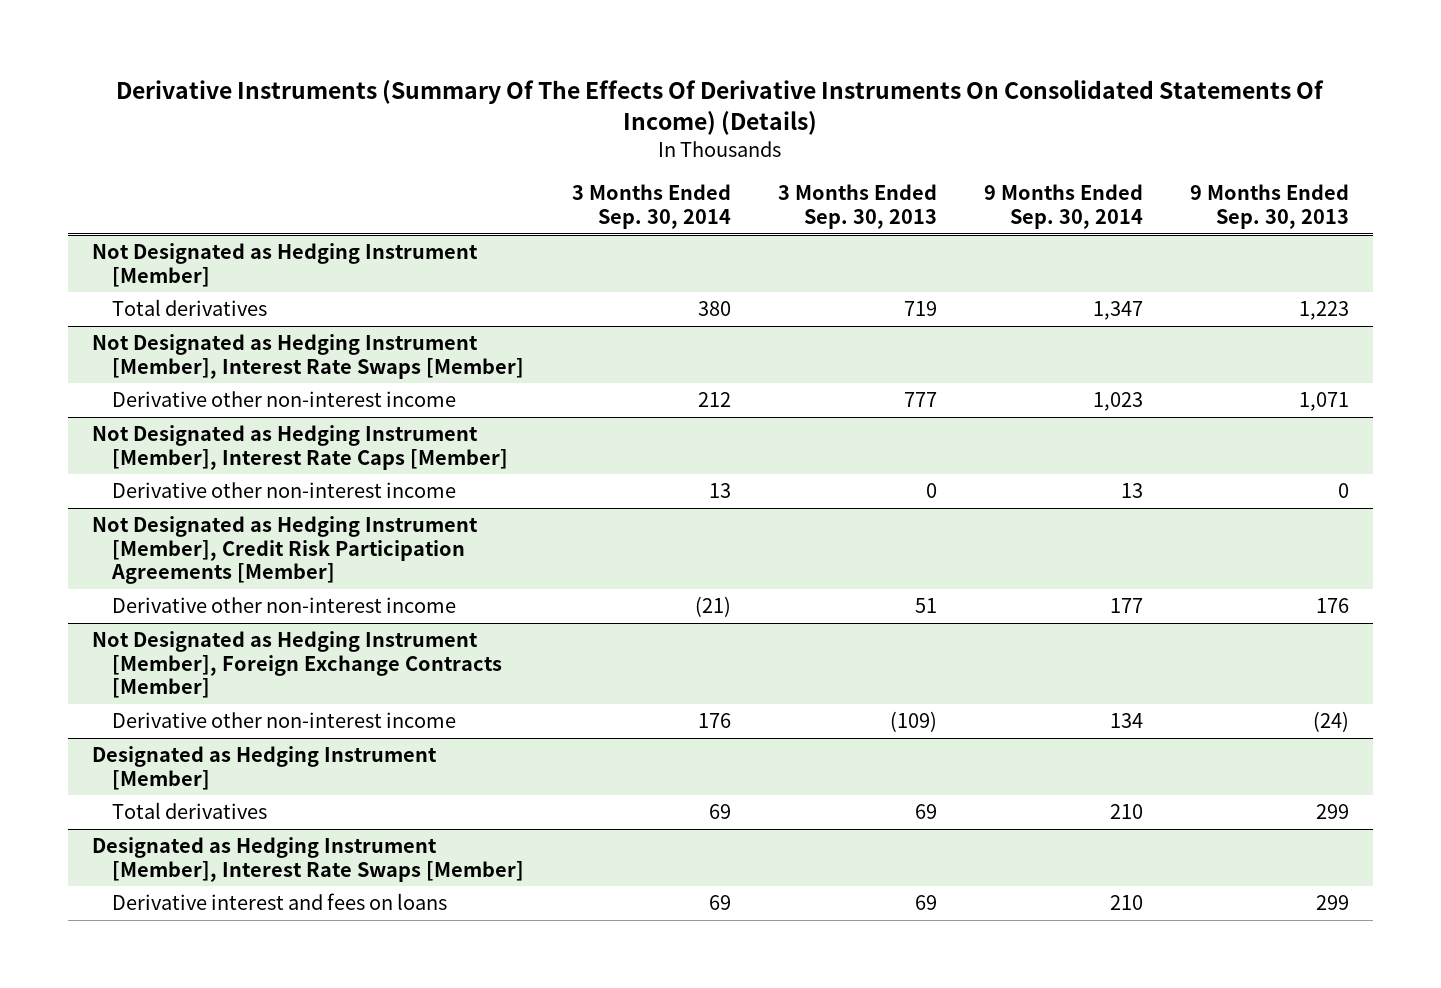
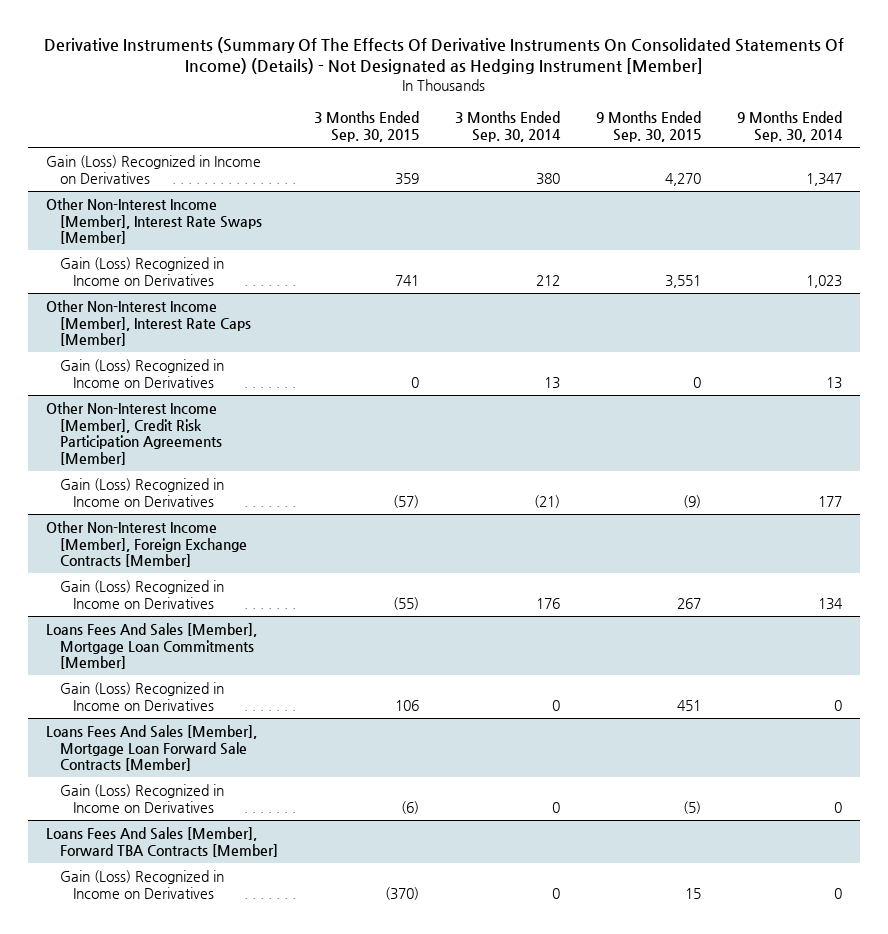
[116,79,1325,135] Derivative Instruments (Summary Of The Effects Of Derivative Instruments On Consolidated Statements Of Income) (Details) -> [44,36,845,75] Derivative Instruments (Summary Of The Effects Of Derivative Instruments On Consolidated Statements Of Income) (Details) - Not Designated as Hedging Instrument [Member]
[777,184,937,230] 3 Months Ended Sep. 30, 2013 -> none
[1190,184,1350,230] 9 Months Ended Sep. 30, 2013 -> none
none -> [313,111,419,142] 3 Months Ended Sep. 30, 2015
none -> [595,111,701,142] 9 Months Ended Sep. 30, 2015
[91,243,478,287] Not Designated as Hedging Instrument [Member] -> none
[91,334,525,379] Not Designated as Hedging Instrument [Member], Interest Rate Swaps [Member] -> none
[91,425,509,470] Not Designated as Hedging Instrument [Member], Interest Rate Caps [Member] -> none
[91,516,478,585] Not Designated as Hedging Instrument [Member], Credit Risk Participation Agreements [Member] -> none
[91,631,503,699] Not Designated as Hedging Instrument [Member], Foreign Exchange Contracts [Member] -> none
[91,746,437,790] Designated as Hedging Instrument [Member] -> none
[112,802,268,820] Total derivatives -> none
[91,837,525,882] Designated as Hedging Instrument [Member], Interest Rate Swaps [Member] -> none
[112,893,448,911] Derivative interest and fees on loans -> none
[112,299,268,317] Total derivatives -> [45,155,261,184] Gain (Loss) Recognized in Income on Derivatives
none -> [45,198,262,245] Other Non-Interest Income [Member], Interest Rate Swaps [Member]
[112,391,457,408] Derivative other non-interest income -> [59,257,224,286] Gain (Loss) Recognized in Income on Derivatives
none -> [45,300,251,347] Other Non-Interest Income [Member], Interest Rate Caps [Member]
[112,482,457,499] Derivative other non-interest income -> [59,359,224,388] Gain (Loss) Recognized in Income on Derivatives
none -> [45,402,222,465] Other Non-Interest Income [Member], Credit Risk Participation Agreements [Member]
[112,597,457,614] Derivative other non-interest income -> [59,478,224,507] Gain (Loss) Recognized in Income on Derivatives
none -> [45,521,247,568] Other Non-Interest Income [Member], Foreign Exchange Contracts [Member]
[112,712,457,729] Derivative other non-interest income -> [59,580,224,609] Gain (Loss) Recognized in Income on Derivatives
none -> [45,623,257,670] Loans Fees And Sales [Member], Mortgage Loan Commitments [Member]
none -> [59,682,224,711] Gain (Loss) Recognized in Income on Derivatives
none -> [45,725,257,772] Loans Fees And Sales [Member], Mortgage Loan Forward Sale Contracts [Member]
none -> [59,784,224,813] Gain (Loss) Recognized in Income on Derivatives
none -> [45,827,278,857] Loans Fees And Sales [Member], Forward TBA Contracts [Member]
none -> [59,870,224,899] Gain (Loss) Recognized in Income on Derivatives

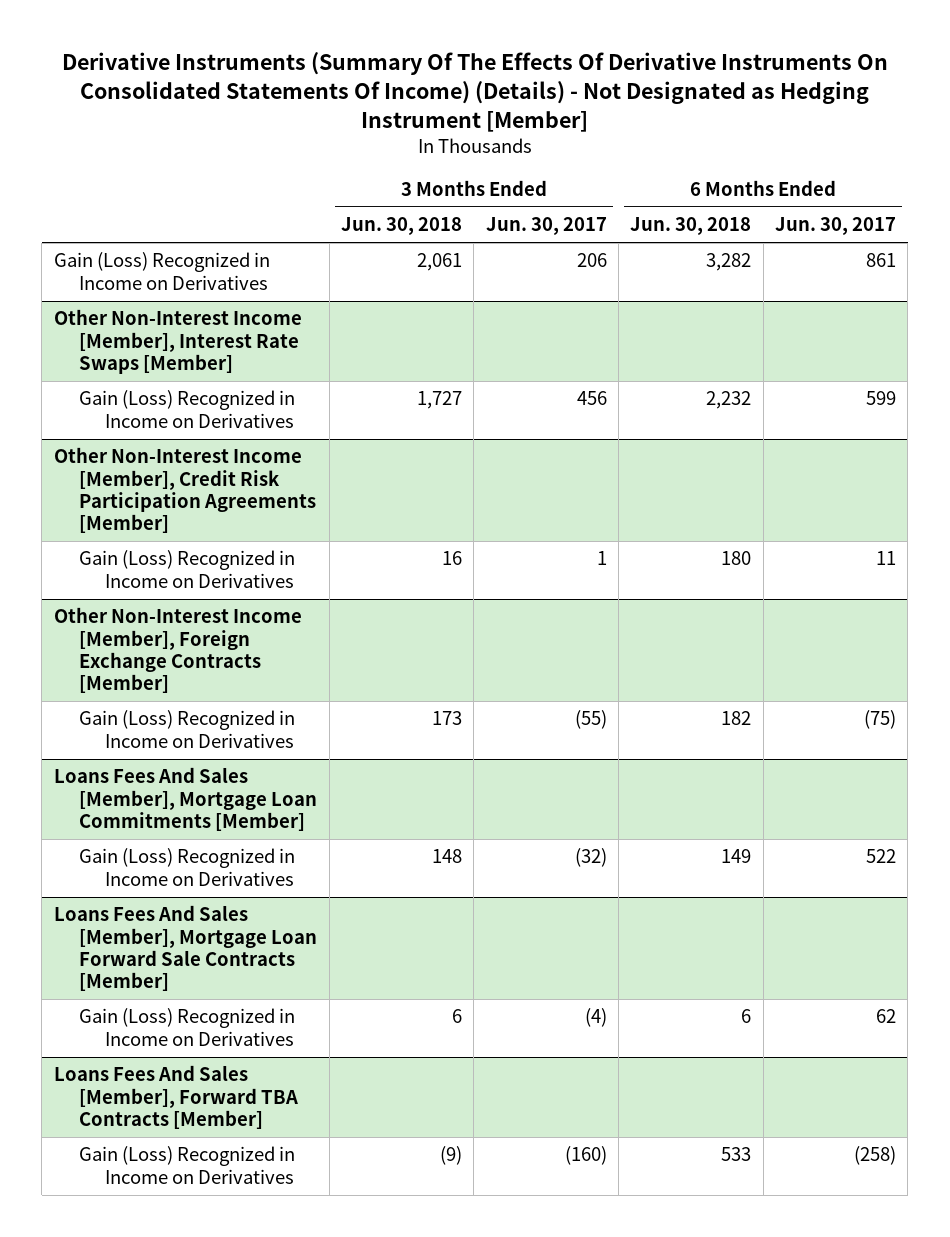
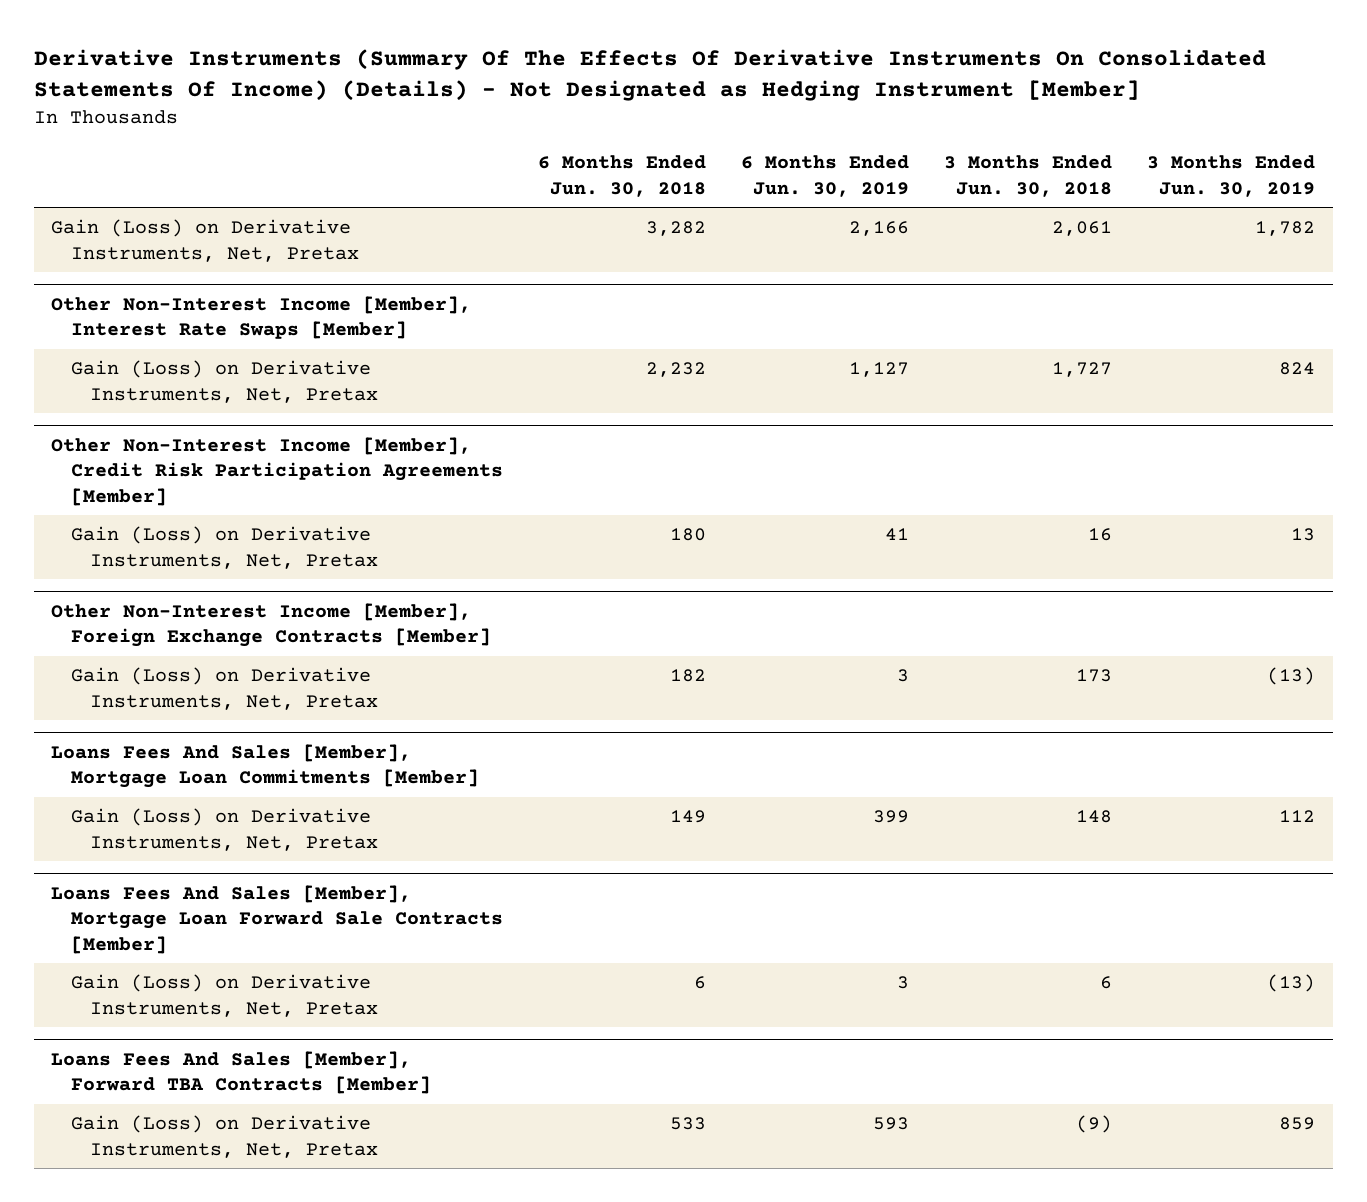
[485,217,607,236] Jun. 30, 2017 -> none
[774,217,896,236] Jun. 30, 2017 -> none
none -> [741,155,910,198] 6 Months Ended Jun. 30, 2019
none -> [1147,155,1316,198] 3 Months Ended Jun. 30, 2019
[53,252,270,290] Gain (Loss) Recognized in Income on Derivatives -> [51,218,359,262] Gain (Loss) on Derivative Instruments, Net, Pretax
[79,390,296,428] Gain (Loss) Recognized in Income on Derivatives -> [70,359,379,403] Gain (Loss) on Derivative Instruments, Net, Pretax
[79,550,296,588] Gain (Loss) Recognized in Income on Derivatives -> [70,525,379,569] Gain (Loss) on Derivative Instruments, Net, Pretax
[79,710,296,748] Gain (Loss) Recognized in Income on Derivatives -> [70,666,379,710] Gain (Loss) on Derivative Instruments, Net, Pretax
[79,848,296,886] Gain (Loss) Recognized in Income on Derivatives -> [70,807,379,851] Gain (Loss) on Derivative Instruments, Net, Pretax
[79,1008,296,1046] Gain (Loss) Recognized in Income on Derivatives -> [70,973,379,1017] Gain (Loss) on Derivative Instruments, Net, Pretax
[79,1146,296,1184] Gain (Loss) Recognized in Income on Derivatives -> [70,1114,379,1158] Gain (Loss) on Derivative Instruments, Net, Pretax

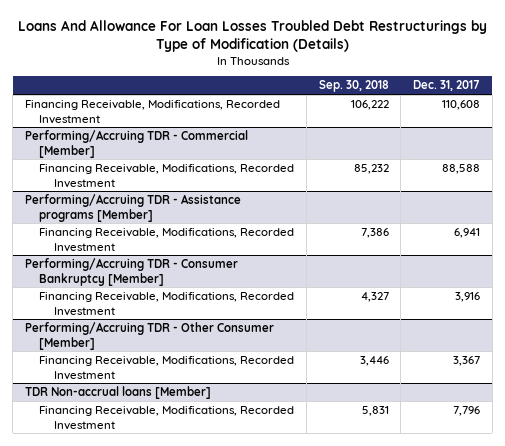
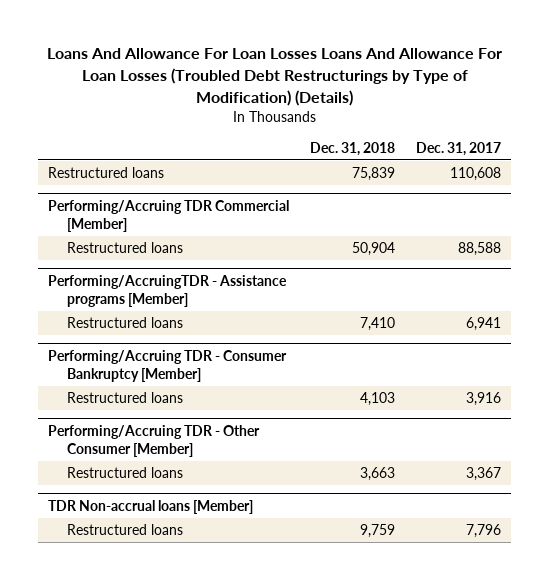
[17,19,487,52] Loans And Allowance For Loan Losses Troubled Debt Restructurings by Type of Modification (Details) -> [46,48,502,106] Loans And Allowance For Loan Losses Loans And Allowance For Loan Losses (Troubled Debt Restructurings by Type of Modification) (Details)
[318,80,389,93] Sep. 30, 2018 -> none
none -> [310,141,396,156] Dec. 31, 2018
[24,100,280,124] Financing Receivable, Modifications, Recorded Investment -> [48,167,165,179] Restructured loans
[24,130,248,158] Performing/Accruing TDR - Commercial [Member] -> [48,200,290,232] Performing/Accruing TDR Commercial [Member]
[39,164,295,188] Financing Receivable, Modifications, Recorded Investment -> [66,242,183,254] Restructured loans
[24,194,241,222] Performing/Accruing TDR - Assistance programs [Member] -> [48,275,288,307] Performing/AccruingTDR - Assistance programs [Member]
[39,228,295,252] Financing Receivable, Modifications, Recorded Investment -> [66,317,183,329] Restructured loans
[39,292,295,316] Financing Receivable, Modifications, Recorded Investment -> [66,392,183,404] Restructured loans
[39,356,295,380] Financing Receivable, Modifications, Recorded Investment -> [66,467,183,479] Restructured loans
[39,406,295,430] Financing Receivable, Modifications, Recorded Investment -> [66,524,183,536] Restructured loans

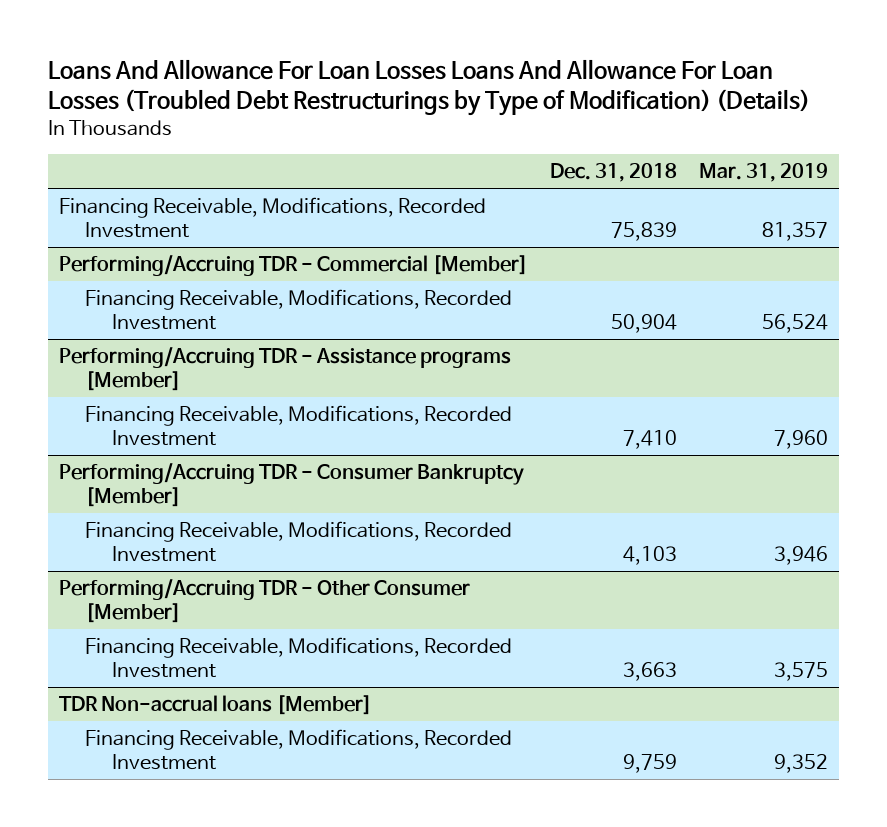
[416,141,502,156] Dec. 31, 2017 -> none
none -> [698,163,828,183] Mar. 31, 2019
[48,167,165,179] Restructured loans -> [58,197,486,239] Financing Receivable, Modifications, Recorded Investment
[48,200,290,232] Performing/Accruing TDR Commercial [Member] -> [58,255,528,277] Performing/Accruing TDR - Commercial [Member]
[66,242,183,254] Restructured loans -> [85,289,513,331] Financing Receivable, Modifications, Recorded Investment
[48,275,288,307] Performing/AccruingTDR - Assistance programs [Member] -> [58,347,511,392] Performing/Accruing TDR - Assistance programs [Member]
[66,317,183,329] Restructured loans -> [85,405,513,447] Financing Receivable, Modifications, Recorded Investment
[66,392,183,404] Restructured loans -> [85,521,513,563] Financing Receivable, Modifications, Recorded Investment
[66,467,183,479] Restructured loans -> [85,637,513,679] Financing Receivable, Modifications, Recorded Investment
[66,524,183,536] Restructured loans -> [85,729,513,771] Financing Receivable, Modifications, Recorded Investment

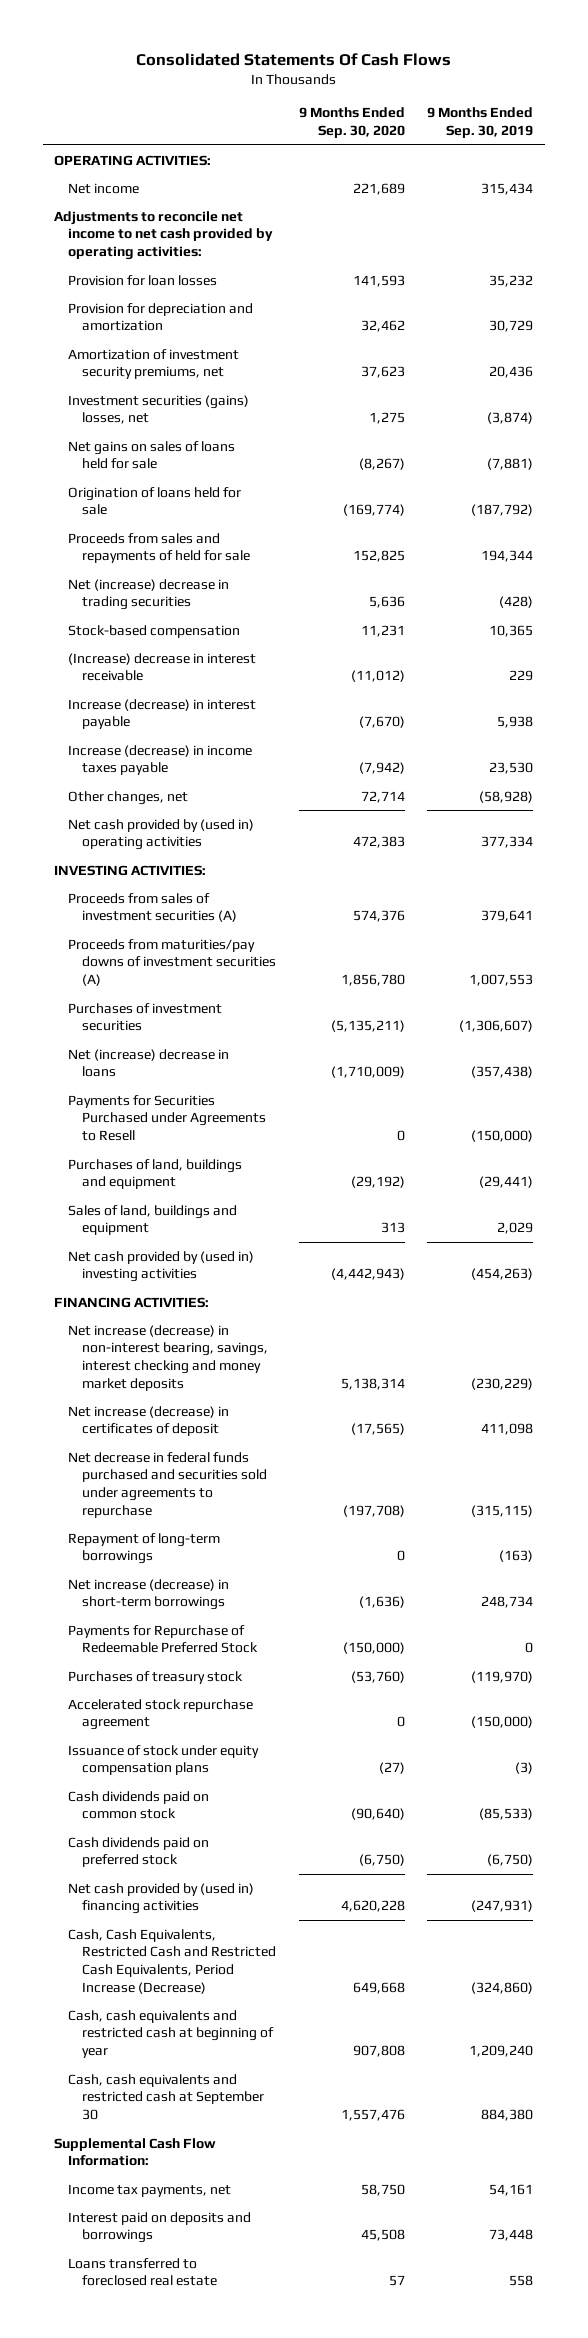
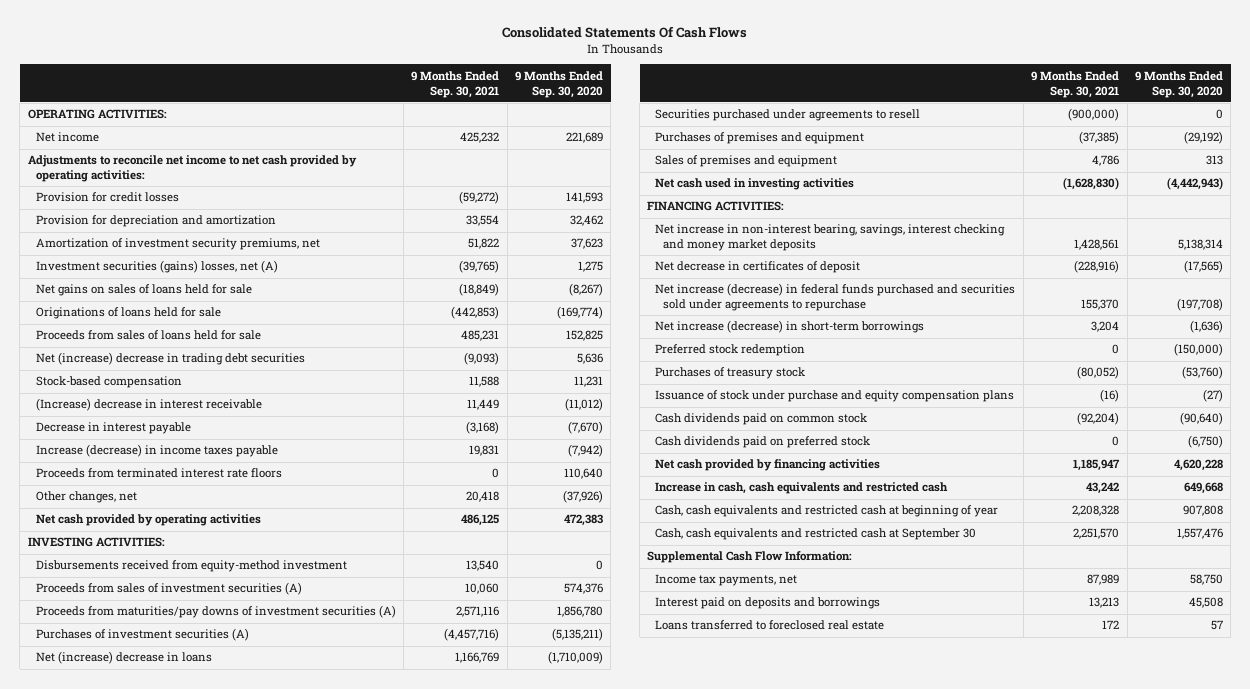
[427,107,534,139] 9 Months Ended Sep. 30, 2019 -> none
none -> [411,70,500,98] 9 Months Ended Sep. 30, 2021
[68,274,218,286] Provision for loan losses -> [35,192,179,203] Provision for credit losses
[68,394,250,425] Investment securities (gains) losses, net -> [35,260,278,274] Investment securities (gains) losses, net (A)
[68,486,242,516] Origination of loans held for sale -> [35,307,221,320] Originations of loans held for sale
[68,532,251,564] Proceeds from sales and repayments of held for sale -> [35,330,261,341] Proceeds from sales of loans held for sale
[68,578,230,611] Net (increase) decrease in trading securities -> [35,352,305,366] Net (increase) decrease in trading debt securities
[68,698,257,730] Increase (decrease) in interest payable -> [35,422,191,435] Decrease in interest payable
none -> [35,468,282,479] Proceeds from terminated interest rate floors
[360,790,405,803] 72,714 -> [563,490,604,504] (37,926)
[68,818,255,851] Net cash provided by (used in) operating activities -> [35,514,261,527] Net cash provided by operating activities
none -> [35,560,347,573] Disbursements received from equity-method investment
[68,1002,223,1032] Purchases of investment securities -> [35,628,249,642] Purchases of investment securities (A)
[68,1094,267,1142] Payments for Securities Purchased under Agreements to Resell -> [655,109,921,122] Securities purchased under agreements to resell
[68,1158,243,1190] Purchases of land, buildings and equipment -> [655,132,865,145] Purchases of premises and equipment
[68,1204,238,1236] Sales of land, buildings and equipment -> [655,155,838,168] Sales of premises and equipment
[68,1250,255,1283] Net cash provided by (used in) investing activities -> [655,178,855,191] Net cash used in investing activities
[68,1532,221,1565] Repayment of long-term borrowings -> none
[68,1324,269,1391] Net increase (decrease) in non-interest bearing, savings, interest checking and money market deposits -> [655,224,1006,252] Net increase in non-interest bearing, savings, interest checking and money market deposits
[68,1405,230,1437] Net increase (decrease) in certificates of deposit -> [655,261,861,274] Net decrease in certificates of deposit
[68,1451,268,1518] Net decrease in federal funds purchased and securities sold under agreements to repurchase -> [655,283,1016,312] Net increase (decrease) in federal funds purchased and securities sold under agreements to repurchase
[68,1624,259,1654] Payments for Repurchase of Redeemable Preferred Stock -> [655,344,806,357] Preferred stock redemption
[68,1698,254,1731] Accelerated stock repurchase agreement -> none
[68,1744,260,1776] Issuance of stock under equity compensation plans -> [655,390,1015,403] Issuance of stock under purchase and equity compensation plans
[68,1882,255,1915] Net cash provided by (used in) financing activities -> [655,459,881,472] Net cash provided by financing activities
[68,1928,277,1994] Cash, Cash Equivalents, Restricted Cash and Restricted Cash Equivalents, Period Increase (Decrease) -> [655,482,949,495] Increase in cash, cash equivalents and restricted cash

